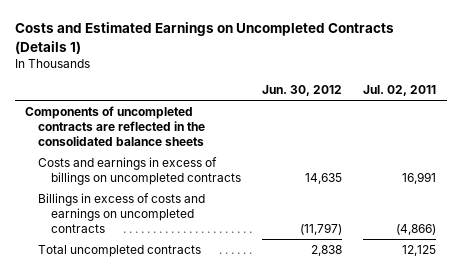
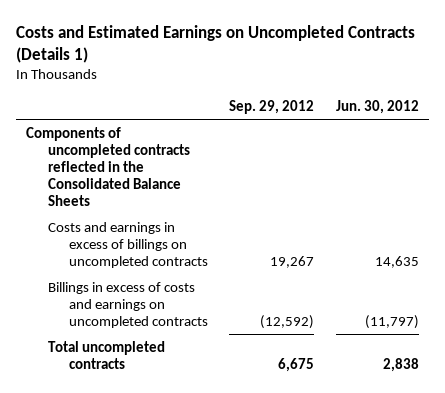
[363,85,437,97] Jul. 02, 2011 -> none
none -> [229,100,315,115] Sep. 29, 2012
[25,105,206,147] Components of uncompleted contracts are reflected in the consolidated balance sheets -> [26,126,190,206] Components of uncompleted contracts reflected in the Consolidated Balance Sheets

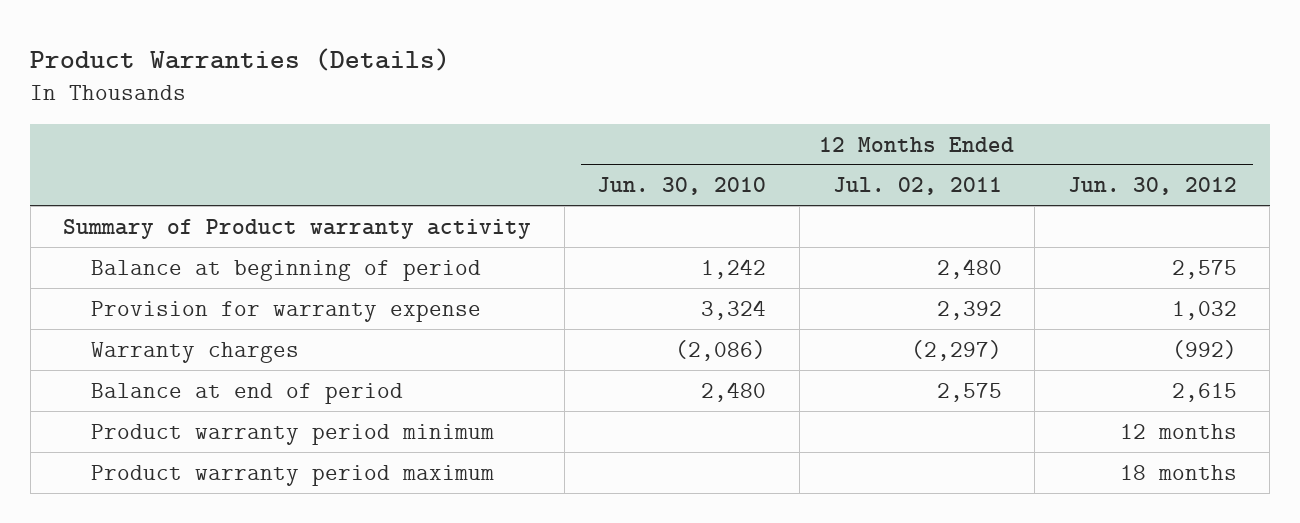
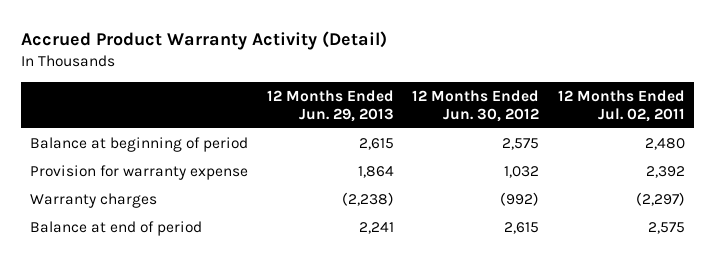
[30,47,451,71] Product Warranties (Details) -> [21,31,388,51] Accrued Product Warranty Activity (Detail)
[597,177,767,196] Jun. 30, 2010 -> none
none -> [266,89,394,122] 12 Months Ended Jun. 29, 2013
[63,218,532,239] Summary of Product warranty activity -> none
[90,423,494,445] Product warranty period minimum -> none
[90,464,494,486] Product warranty period maximum -> none

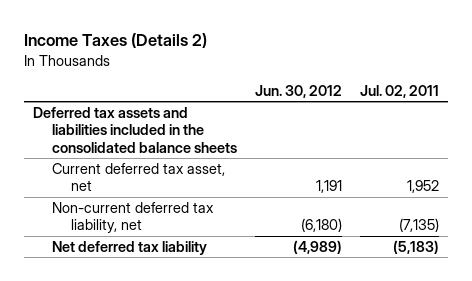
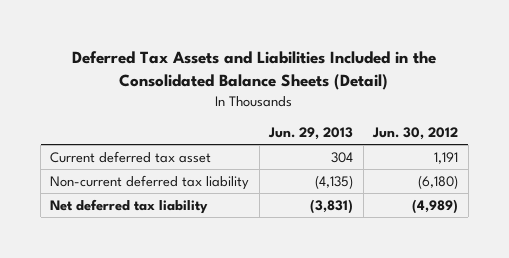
[24,33,208,49] Income Taxes (Details 2) -> [72,51,437,90] Deferred Tax Assets and Liabilities Included in the Consolidated Balance Sheets (Detail)
[359,84,439,98] Jul. 02, 2011 -> none
none -> [268,127,354,141] Jun. 29, 2013
[33,106,237,153] Deferred tax assets and liabilities included in the consolidated balance sheets -> none
[51,162,225,192] Current deferred tax asset, net -> [50,150,212,163] Current deferred tax asset
[51,201,214,234] Non-current deferred tax liability, net -> [50,174,250,190] Non-current deferred tax liability

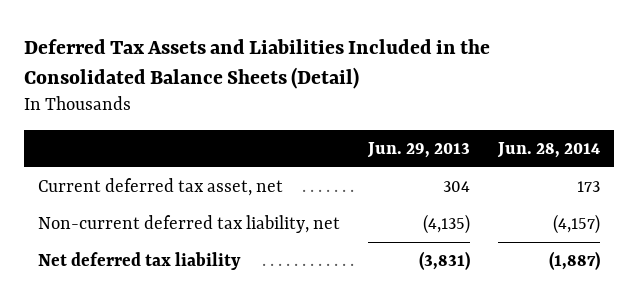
[372,127,459,141] Jun. 30, 2012 -> none
none -> [496,141,600,158] Jun. 28, 2014
[50,150,212,163] Current deferred tax asset -> [37,177,283,196] Current deferred tax asset, net
[50,174,250,190] Non-current deferred tax liability -> [37,214,340,233] Non-current deferred tax liability, net

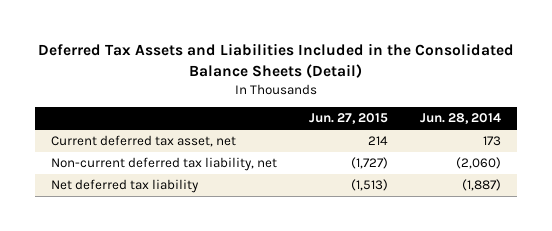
[366,141,470,158] Jun. 29, 2013 -> none
none -> [309,113,389,125] Jun. 27, 2015
[552,213,600,234] (4,157) -> [456,157,502,170] (2,060)

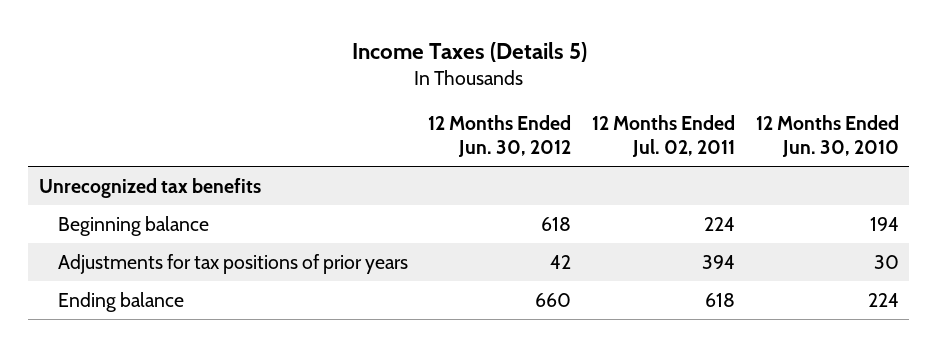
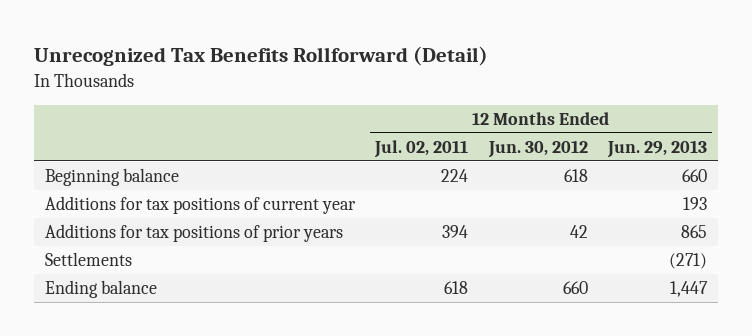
[351,41,587,62] Income Taxes (Details 5) -> [34,46,489,67] Unrecognized Tax Benefits Rollforward (Detail)
[756,115,900,158] 12 Months Ended Jun. 30, 2010 -> none
none -> [607,140,708,159] Jun. 29, 2013
[38,177,261,198] Unrecognized tax benefits -> none
none -> [44,196,356,215] Additions for tax positions of current year
[57,253,408,274] Adjustments for tax positions of prior years -> [44,224,343,243] Additions for tax positions of prior years
none -> [44,252,132,267] Settlements

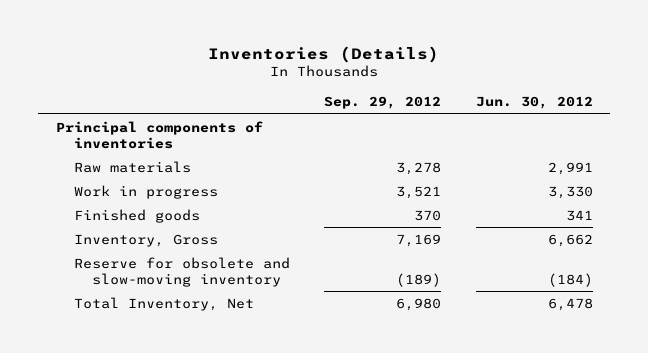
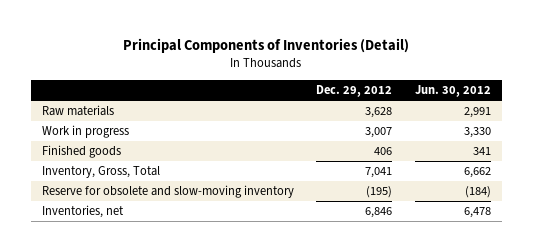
[208,45,440,63] Inventories (Details) -> [123,38,410,54] Principal Components of Inventories (Detail)
[324,96,442,110] Sep. 29, 2012 -> none
none -> [316,85,393,98] Dec. 29, 2012
[55,120,263,150] Principal components of inventories -> none
[73,233,218,247] Inventory, Gross -> [41,166,160,179] Inventory, Gross, Total
[73,296,254,311] Total Inventory, Net -> [41,205,124,219] Inventories, net

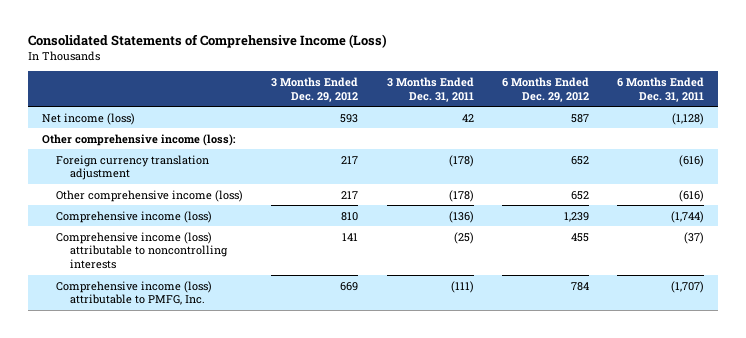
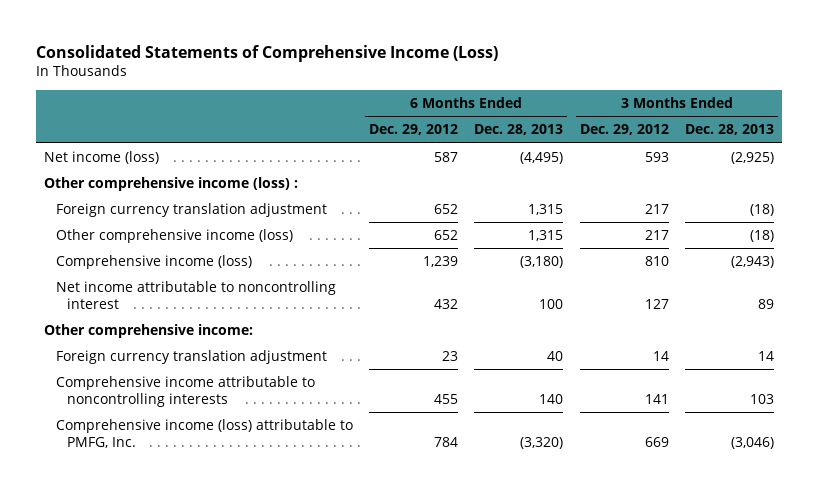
[386,76,474,102] 3 Months Ended Dec. 31, 2011 -> none
[617,76,705,102] 6 Months Ended Dec. 31, 2011 -> none
none -> [474,124,564,136] Dec. 28, 2013
none -> [685,124,775,136] Dec. 28, 2013
[41,133,236,146] Other comprehensive income (loss): -> [44,177,299,192] Other comprehensive income (loss) :
none -> [55,281,336,309] Net income attributable to noncontrolling interest
none -> [44,324,254,339] Other comprehensive income:
none -> [55,350,327,365] Foreign currency translation adjustment
[56,231,229,270] Comprehensive income (loss) attributable to noncontrolling interests -> [55,376,315,407] Comprehensive income attributable to noncontrolling interests

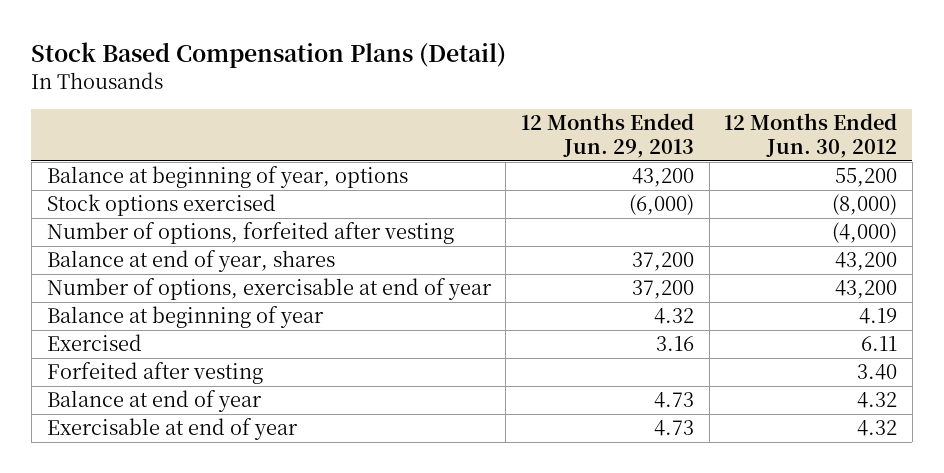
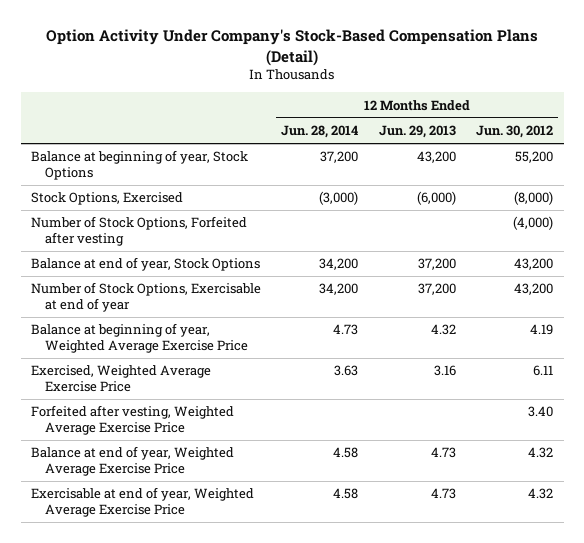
[31,42,507,69] Stock Based Compensation Plans (Detail) -> [46,29,539,66] Option Activity Under Company's Stock-Based Compensation Plans (Detail)
none -> [281,125,359,139] Jun. 28, 2014
[46,166,408,189] Balance at beginning of year, options -> [30,150,248,180] Balance at beginning of year, Stock Options
[46,194,276,217] Stock options exercised -> [30,192,183,206] Stock Options, Exercised
[46,222,454,245] Number of options, forfeited after vesting -> [30,216,247,246] Number of Stock Options, Forfeited after vesting
[46,250,335,273] Balance at end of year, shares -> [30,257,260,272] Balance at end of year, Stock Options
[46,278,492,301] Number of options, exercisable at end of year -> [30,282,261,312] Number of Stock Options, Exercisable at end of year
[46,306,324,329] Balance at beginning of year -> [30,323,248,353] Balance at beginning of year, Weighted Average Exercise Price
[46,334,142,352] Exercised -> [30,365,211,392] Exercised, Weighted Average Exercise Price
[46,362,263,385] Forfeited after vesting -> [30,405,234,435] Forfeited after vesting, Weighted Average Exercise Price
[46,390,262,413] Balance at end of year -> [30,446,234,476] Balance at end of year, Weighted Average Exercise Price
[46,418,298,441] Exercisable at end of year -> [30,487,254,517] Exercisable at end of year, Weighted Average Exercise Price

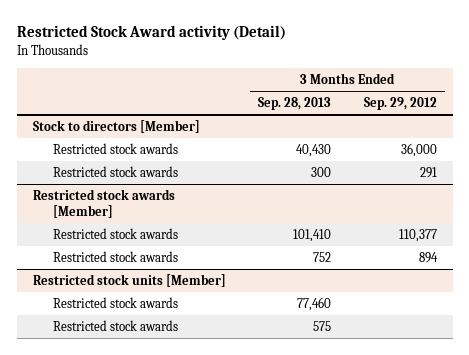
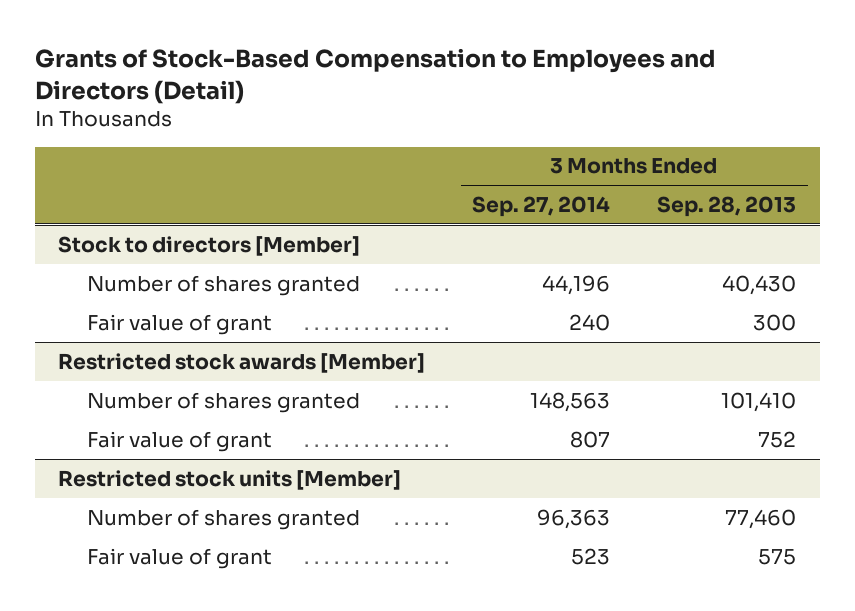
[16,25,286,41] Restricted Stock Award activity (Detail) -> [35,47,717,104] Grants of Stock-Based Compensation to Employees and Directors (Detail)
[363,97,437,111] Sep. 29, 2012 -> none
none -> [472,196,611,218] Sep. 27, 2014
[53,143,179,155] Restricted stock awards -> [87,274,361,296] Number of shares granted
[53,166,179,178] Restricted stock awards -> [87,313,273,335] Fair value of grant
[53,228,179,240] Restricted stock awards -> [87,391,361,413] Number of shares granted
[53,251,179,263] Restricted stock awards -> [87,430,273,452] Fair value of grant
[53,297,179,309] Restricted stock awards -> [87,508,361,530] Number of shares granted
[53,320,179,332] Restricted stock awards -> [87,547,273,569] Fair value of grant

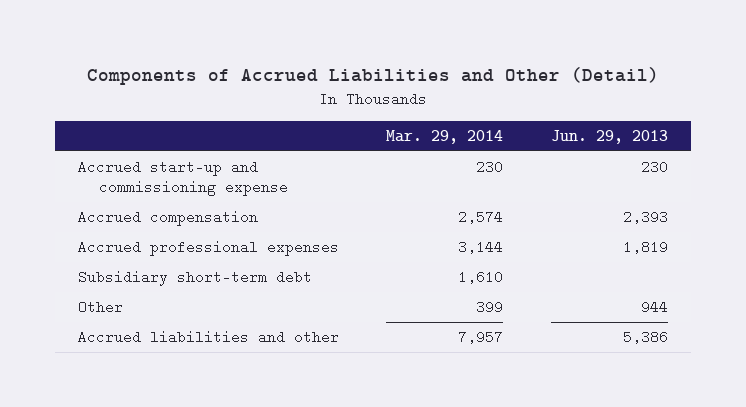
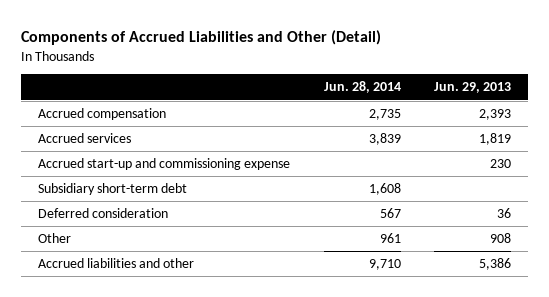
[386,129,504,144] Mar. 29, 2014 -> none
none -> [323,81,401,94] Jun. 28, 2014
[78,240,340,257] Accrued professional expenses -> [37,133,131,144] Accrued services
[78,160,289,197] Accrued start-up and commissioning expense -> [37,158,290,171] Accrued start-up and commissioning expense
none -> [37,208,168,219] Deferred consideration
[640,300,668,315] 944 -> [490,233,512,244] 908

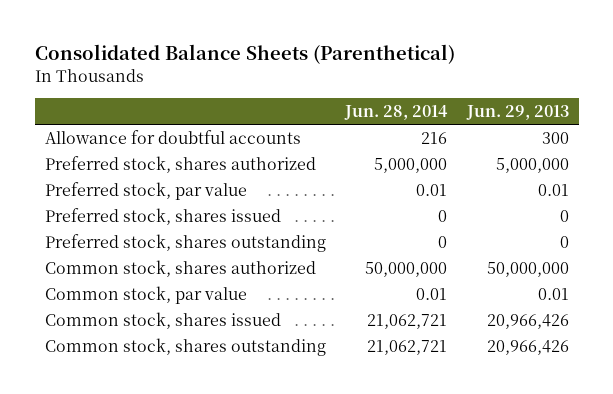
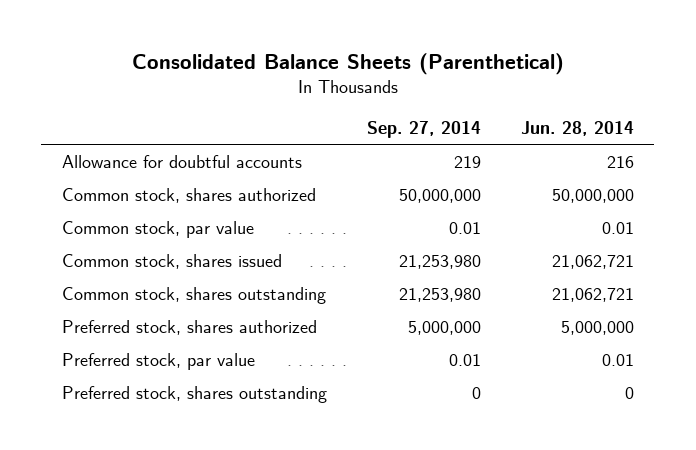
[465,104,569,120] Jun. 29, 2013 -> none
none -> [366,121,481,139] Sep. 27, 2014
[44,208,281,226] Preferred stock, shares issued -> none
[44,156,316,174] Preferred stock, shares authorized -> [61,319,317,335] Preferred stock, shares authorized
[44,182,247,201] Preferred stock, par value -> [61,352,255,370] Preferred stock, par value
[44,234,326,253] Preferred stock, shares outstanding -> [61,385,327,403] Preferred stock, shares outstanding

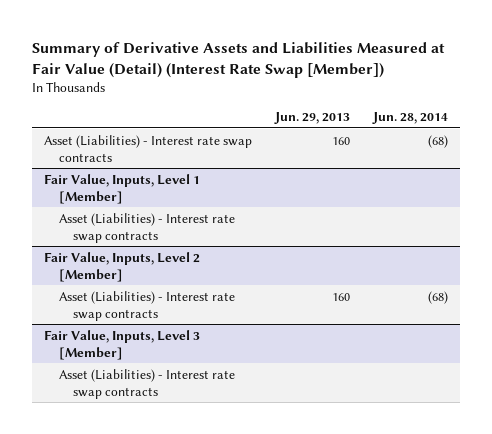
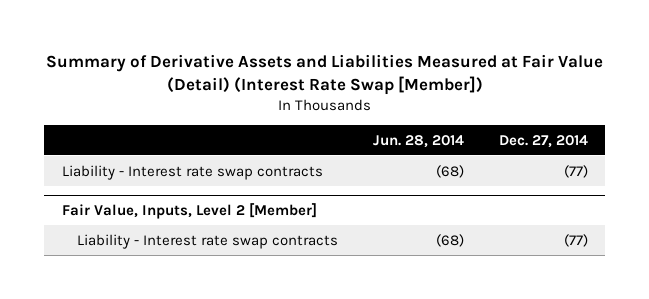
[274,111,351,124] Jun. 29, 2013 -> none
none -> [498,134,588,148] Dec. 27, 2014
[43,173,200,204] Fair Value, Inputs, Level 1 [Member] -> none
[58,212,235,243] Asset (Liabilities) - Interest rate swap contracts -> none
[43,134,252,162] Asset (Liabilities) - Interest rate swap contracts -> [61,164,323,180] Liability - Interest rate swap contracts
[43,329,200,360] Fair Value, Inputs, Level 3 [Member] -> none
[58,368,235,399] Asset (Liabilities) - Interest rate swap contracts -> none
[58,290,235,321] Asset (Liabilities) - Interest rate swap contracts -> [77,233,339,249] Liability - Interest rate swap contracts

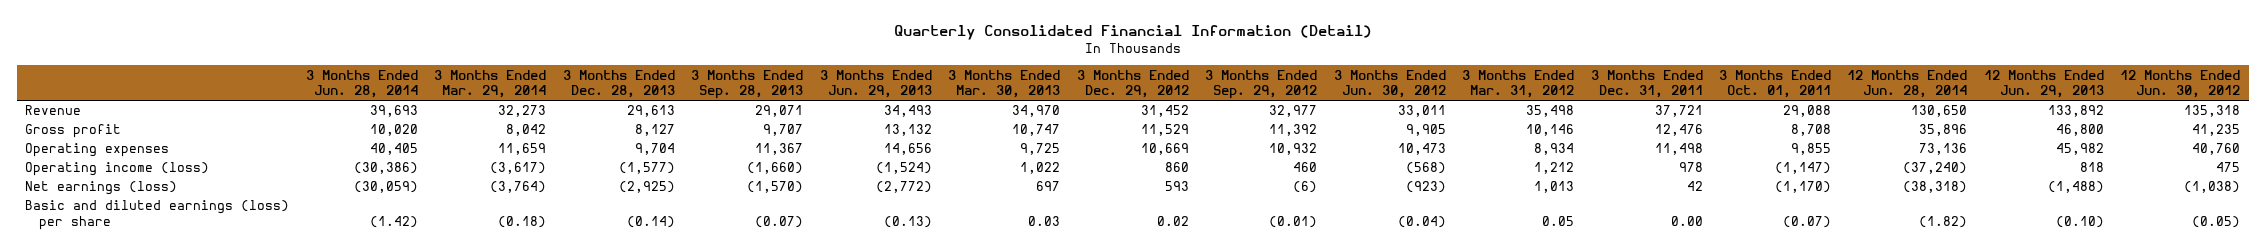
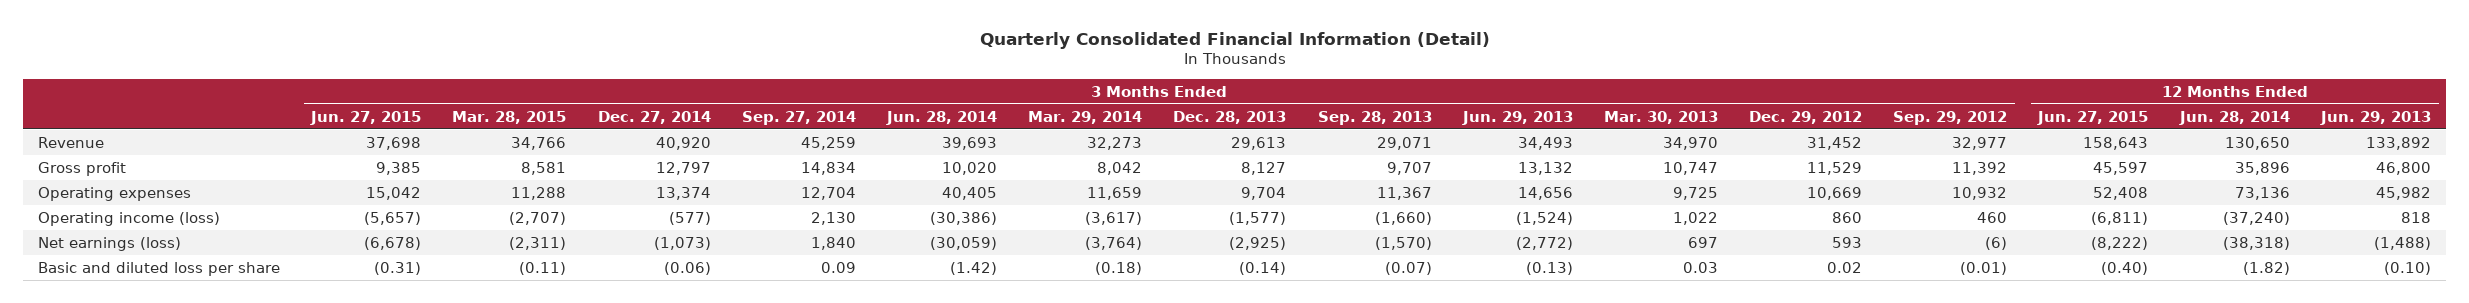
[1333,69,1446,99] 3 Months Ended Jun. 30, 2012 -> none
[1462,69,1575,99] 3 Months Ended Mar. 31, 2012 -> none
[1590,69,1703,99] 3 Months Ended Dec. 31, 2011 -> none
[1719,69,1832,99] 3 Months Ended Oct. 01, 2011 -> none
[2120,69,2241,99] 12 Months Ended Jun. 30, 2012 -> none
none -> [310,110,422,125] Jun. 27, 2015
none -> [452,110,567,124] Mar. 28, 2015
none -> [597,110,711,124] Dec. 27, 2014
none -> [741,110,856,125] Sep. 27, 2014
none -> [2037,110,2149,125] Jun. 27, 2015
[25,200,290,231] Basic and diluted earnings (loss) per share -> [38,261,281,276] Basic and diluted loss per share

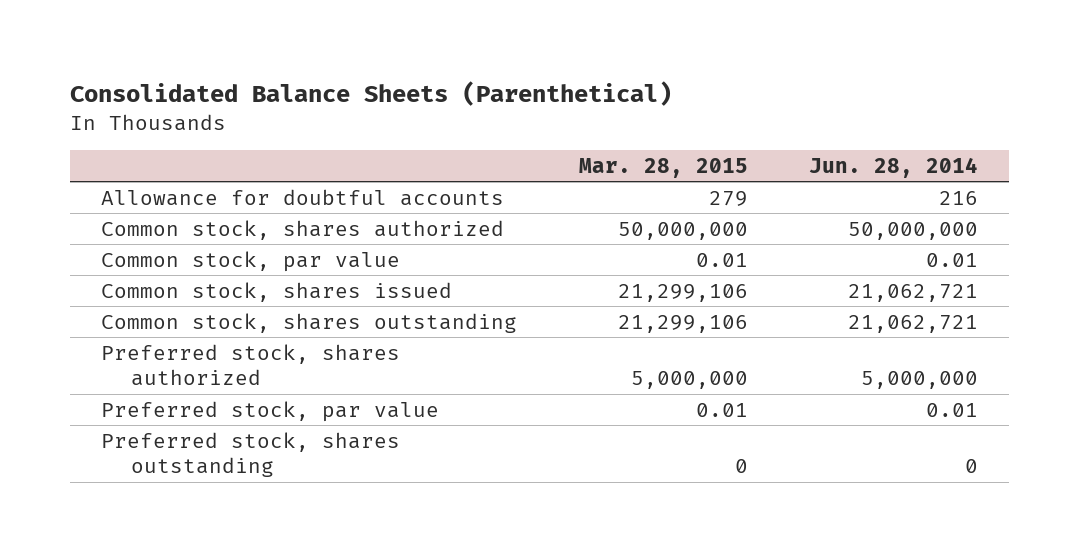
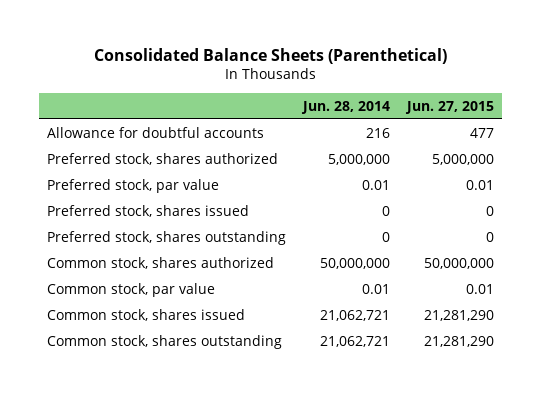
[578,158,748,179] Mar. 28, 2015 -> none
none -> [404,100,494,114] Jun. 27, 2015
[100,343,400,387] Preferred stock, shares authorized -> [47,152,279,165] Preferred stock, shares authorized
[100,400,439,422] Preferred stock, par value -> [47,178,220,193] Preferred stock, par value
none -> [47,204,250,217] Preferred stock, shares issued
[100,431,400,478] Preferred stock, shares outstanding -> [47,230,287,245] Preferred stock, shares outstanding

